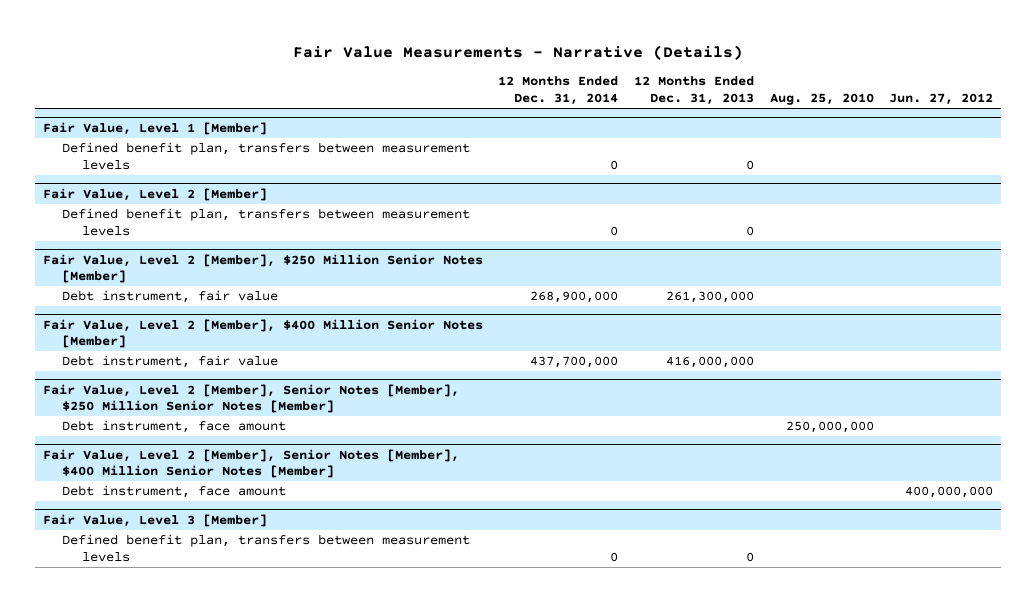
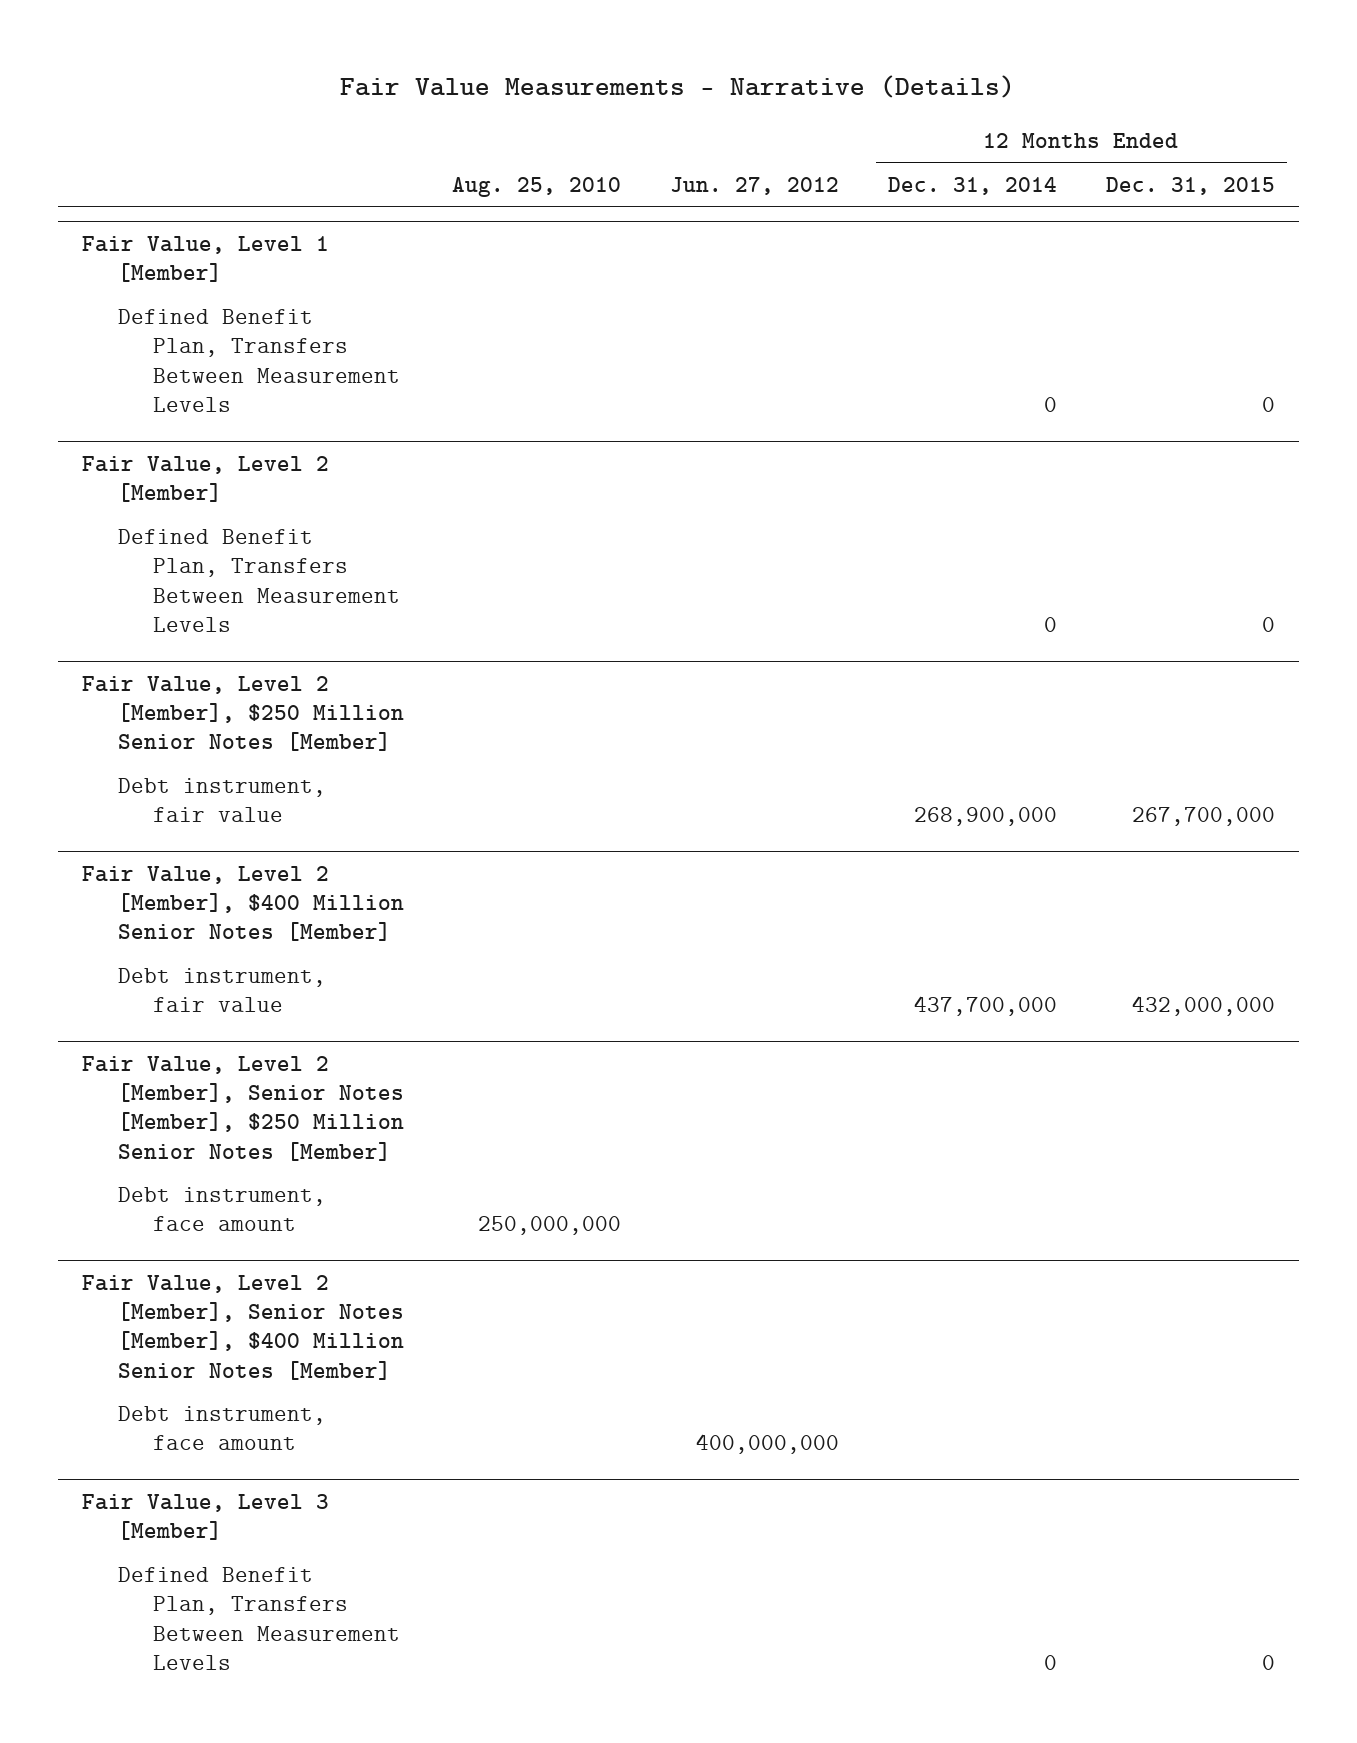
[633,76,754,106] 12 Months Ended Dec. 31, 2013 -> none
none -> [1105,176,1275,195] Dec. 31, 2015
[62,142,471,170] Defined benefit plan, transfers between measurement levels -> [117,309,401,413] Defined Benefit Plan, Transfers Between Measurement Levels
[62,208,471,236] Defined benefit plan, transfers between measurement levels -> [117,529,401,633] Defined Benefit Plan, Transfers Between Measurement Levels
[62,534,471,562] Defined benefit plan, transfers between measurement levels -> [117,1567,401,1671] Defined Benefit Plan, Transfers Between Measurement Levels

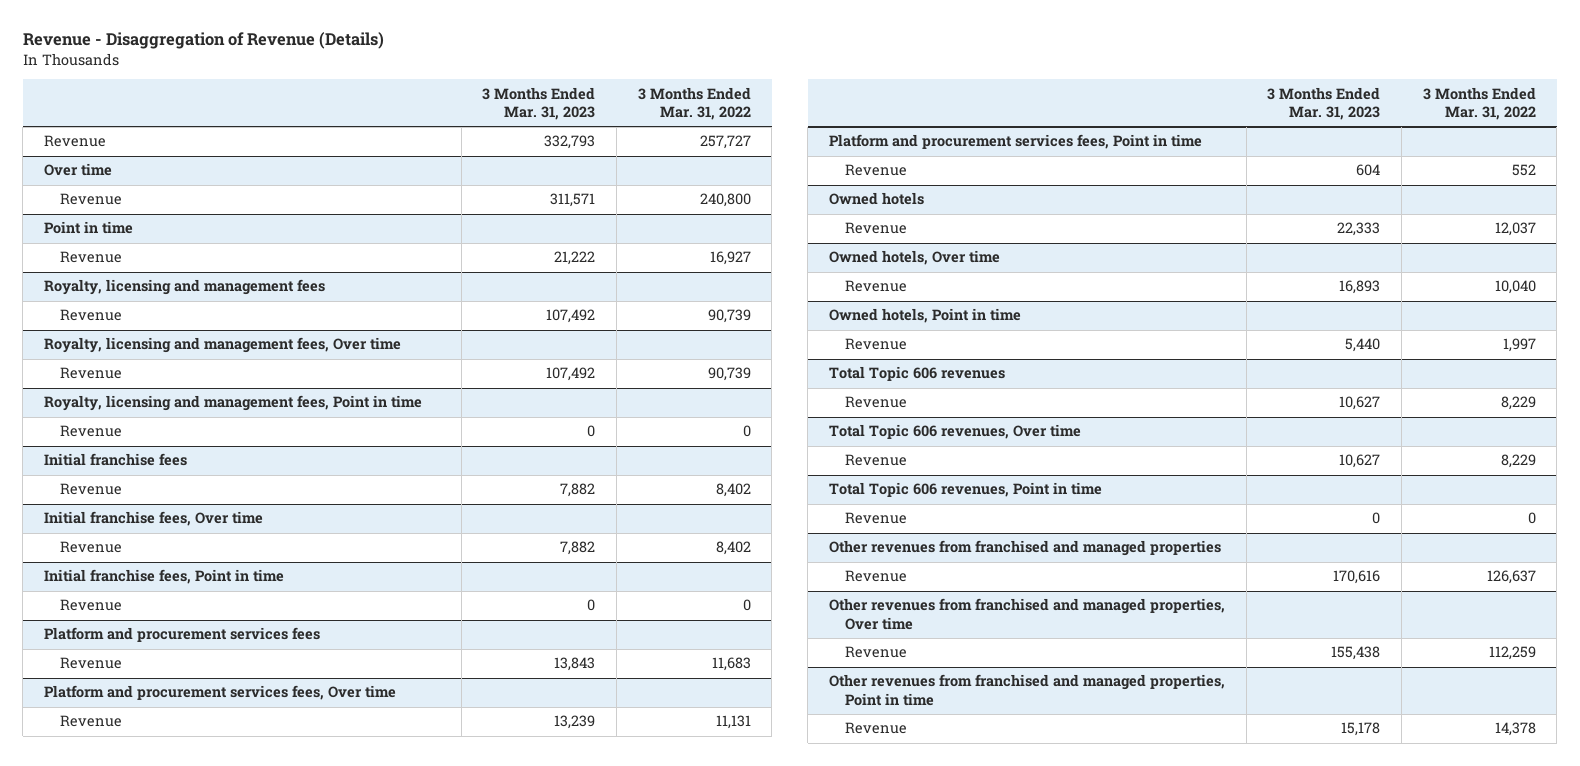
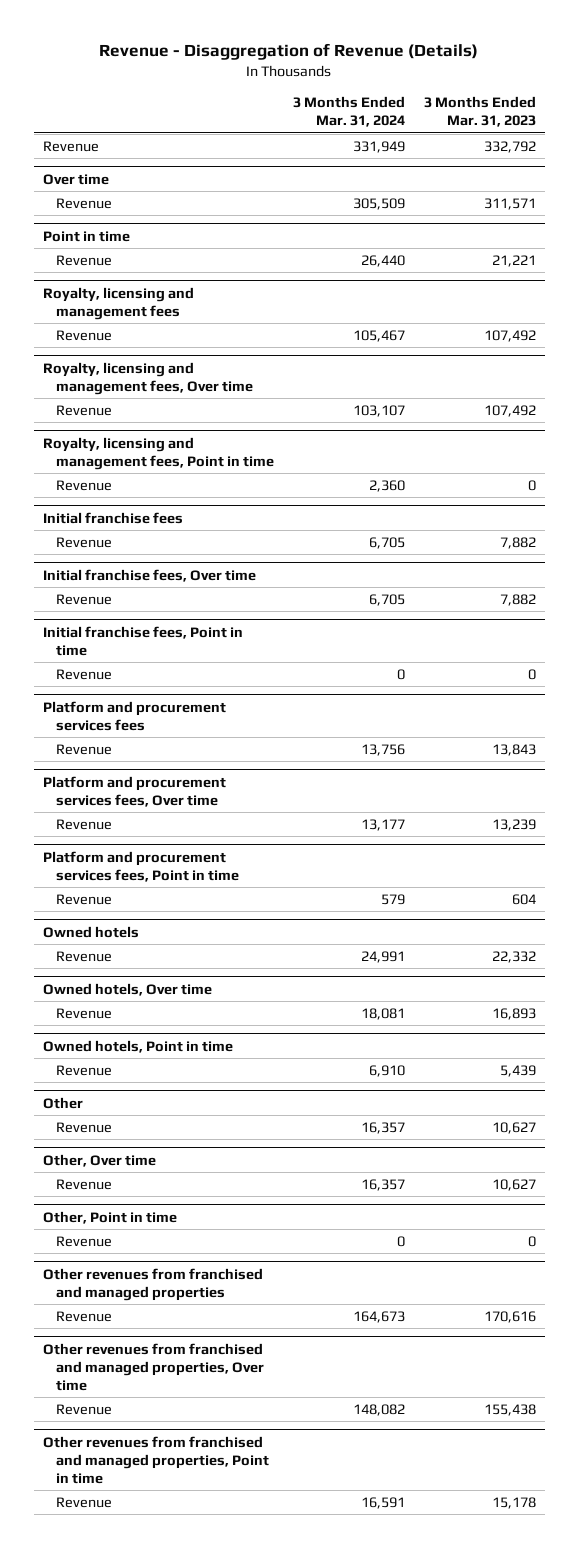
[637,86,751,121] 3 Months Ended Mar. 31, 2022 -> none
none -> [292,96,405,128] 3 Months Ended Mar. 31, 2024
[544,135,596,150] 332,793 -> [483,140,536,153] 332,792
[554,251,596,266] 21,222 -> [491,254,536,267] 21,221
[1337,222,1381,237] 22,333 -> [491,950,536,963] 22,332
[829,366,1006,382] Total Topic 606 revenues -> none
[1345,338,1381,353] 5,440 -> [499,1064,536,1077] 5,439
none -> [43,1096,84,1109] Other
[829,424,1082,440] Total Topic 606 revenues, Over time -> none
none -> [43,1153,157,1167] Other, Over time
[829,482,1103,498] Total Topic 606 revenues, Point in time -> none
none -> [43,1210,178,1224] Other, Point in time

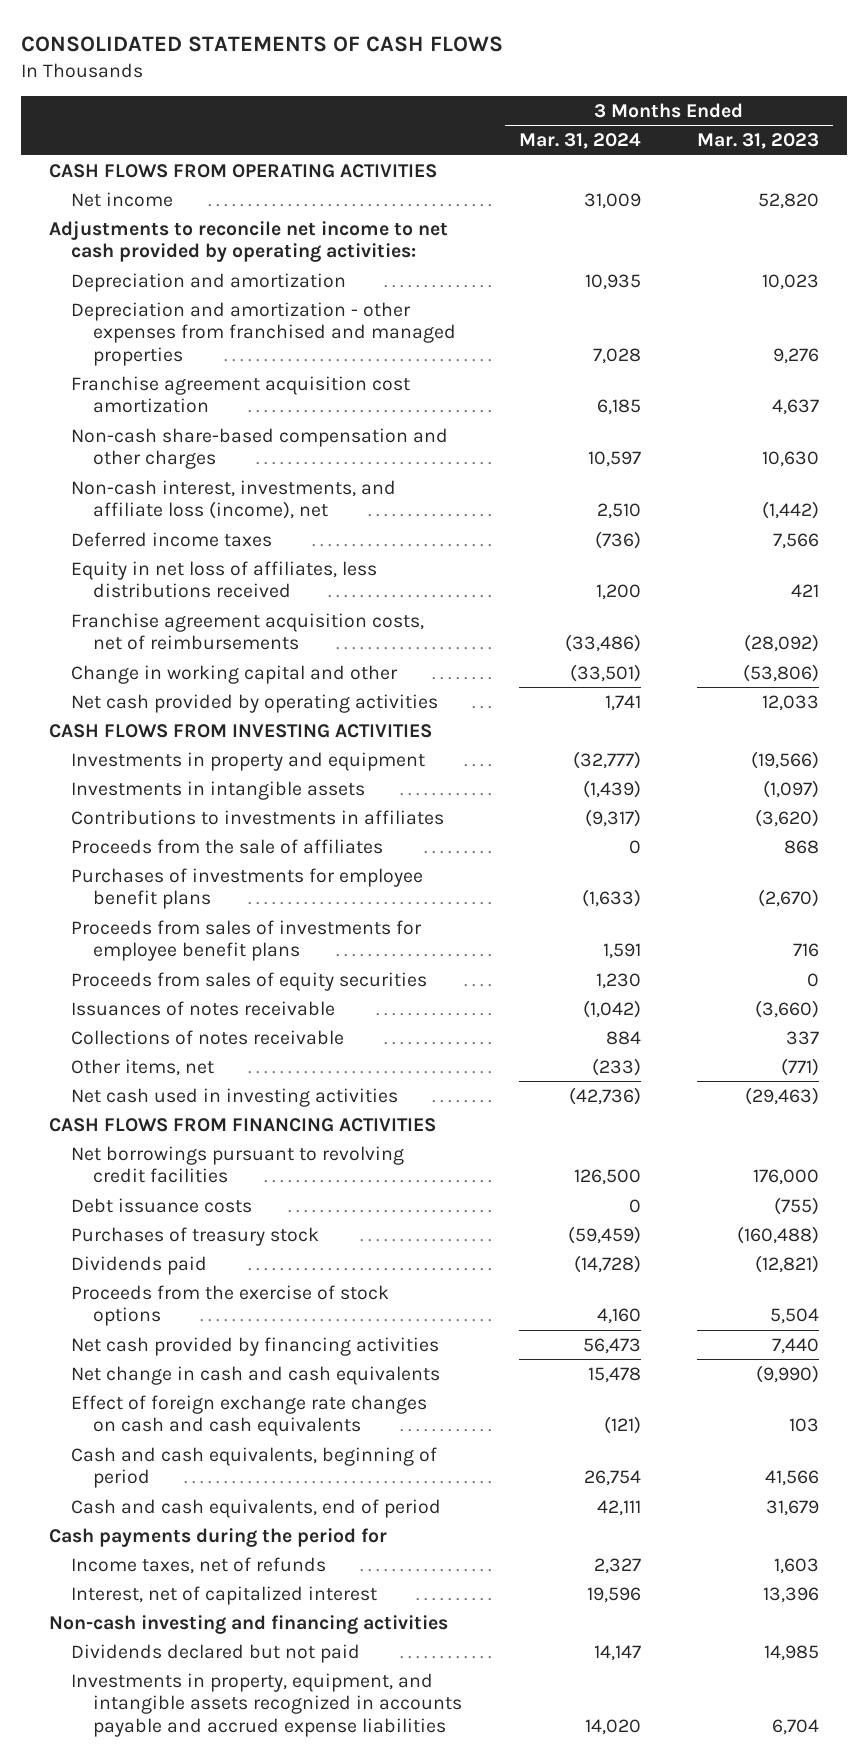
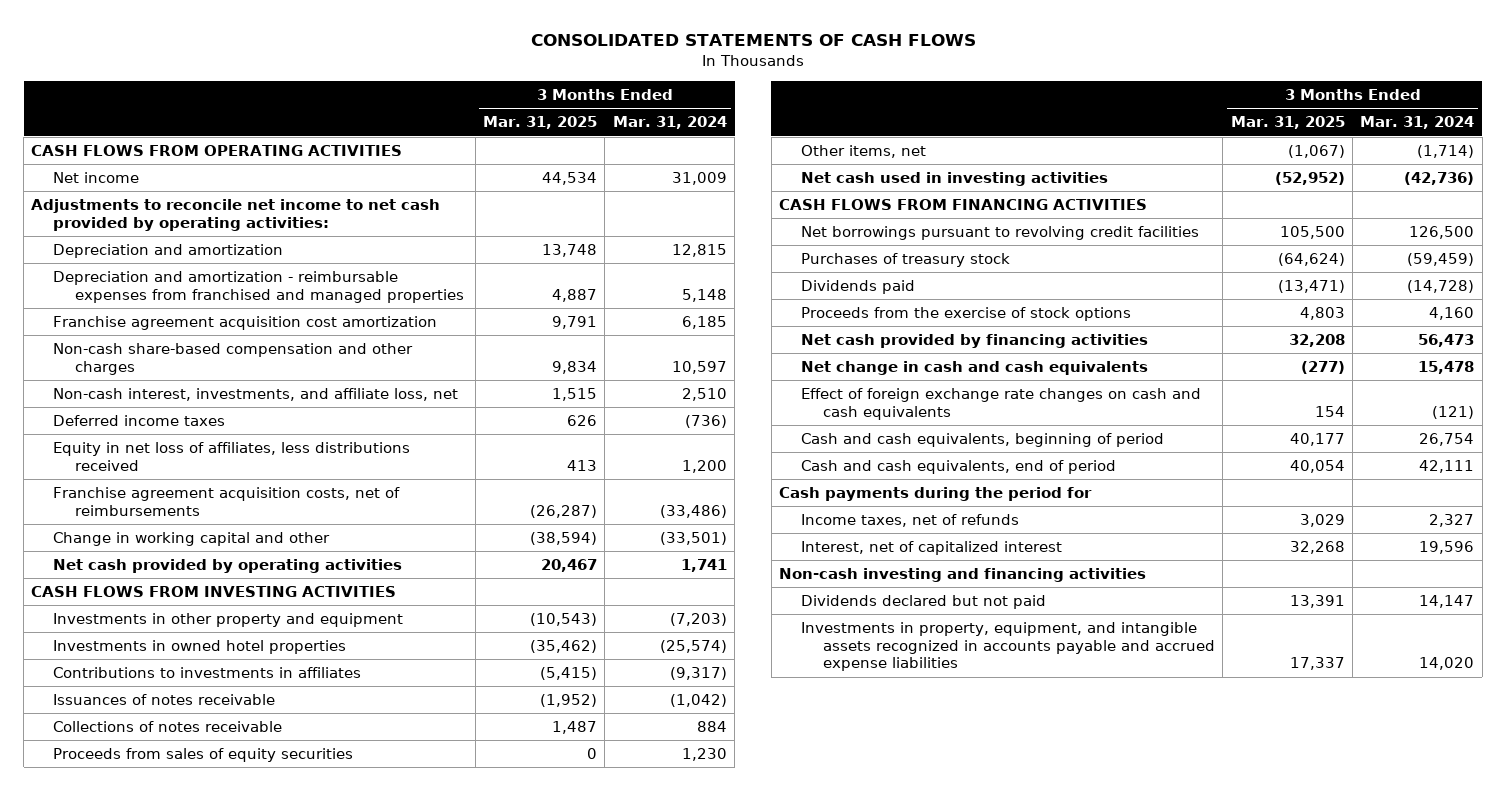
[696,133,819,150] Mar. 31, 2023 -> none
none -> [482,116,597,130] Mar. 31, 2025
[584,273,641,290] 10,935 -> [671,244,727,258] 12,815
[71,301,457,366] Depreciation and amortization - other expenses from franchised and managed properties -> [53,271,465,303] Depreciation and amortization - reimbursable expenses from franchised and managed properties
[592,347,641,364] 7,028 -> [681,288,727,302] 5,148
[71,479,397,520] Non-cash interest, investments, and affiliate loss (income), net -> [53,388,459,402] Non-cash interest, investments, and affiliate loss, net
[71,780,366,800] Investments in intangible assets -> none
[71,751,426,771] Investments in property and equipment -> [53,613,404,628] Investments in other property and equipment
[572,750,641,769] (32,777) -> [669,613,727,627] (7,203)
none -> [53,640,347,655] Investments in owned hotel properties
[71,838,384,854] Proceeds from the sale of affiliates -> none
[71,867,424,910] Purchases of investments for employee benefit plans -> none
[71,919,423,962] Proceeds from sales of investments for employee benefit plans -> none
[71,971,428,991] Proceeds from sales of equity securities -> [53,748,354,763] Proceeds from sales of equity securities
[591,1057,641,1076] (233) -> [1417,145,1475,159] (1,714)
[71,1197,253,1213] Debt issuance costs -> none

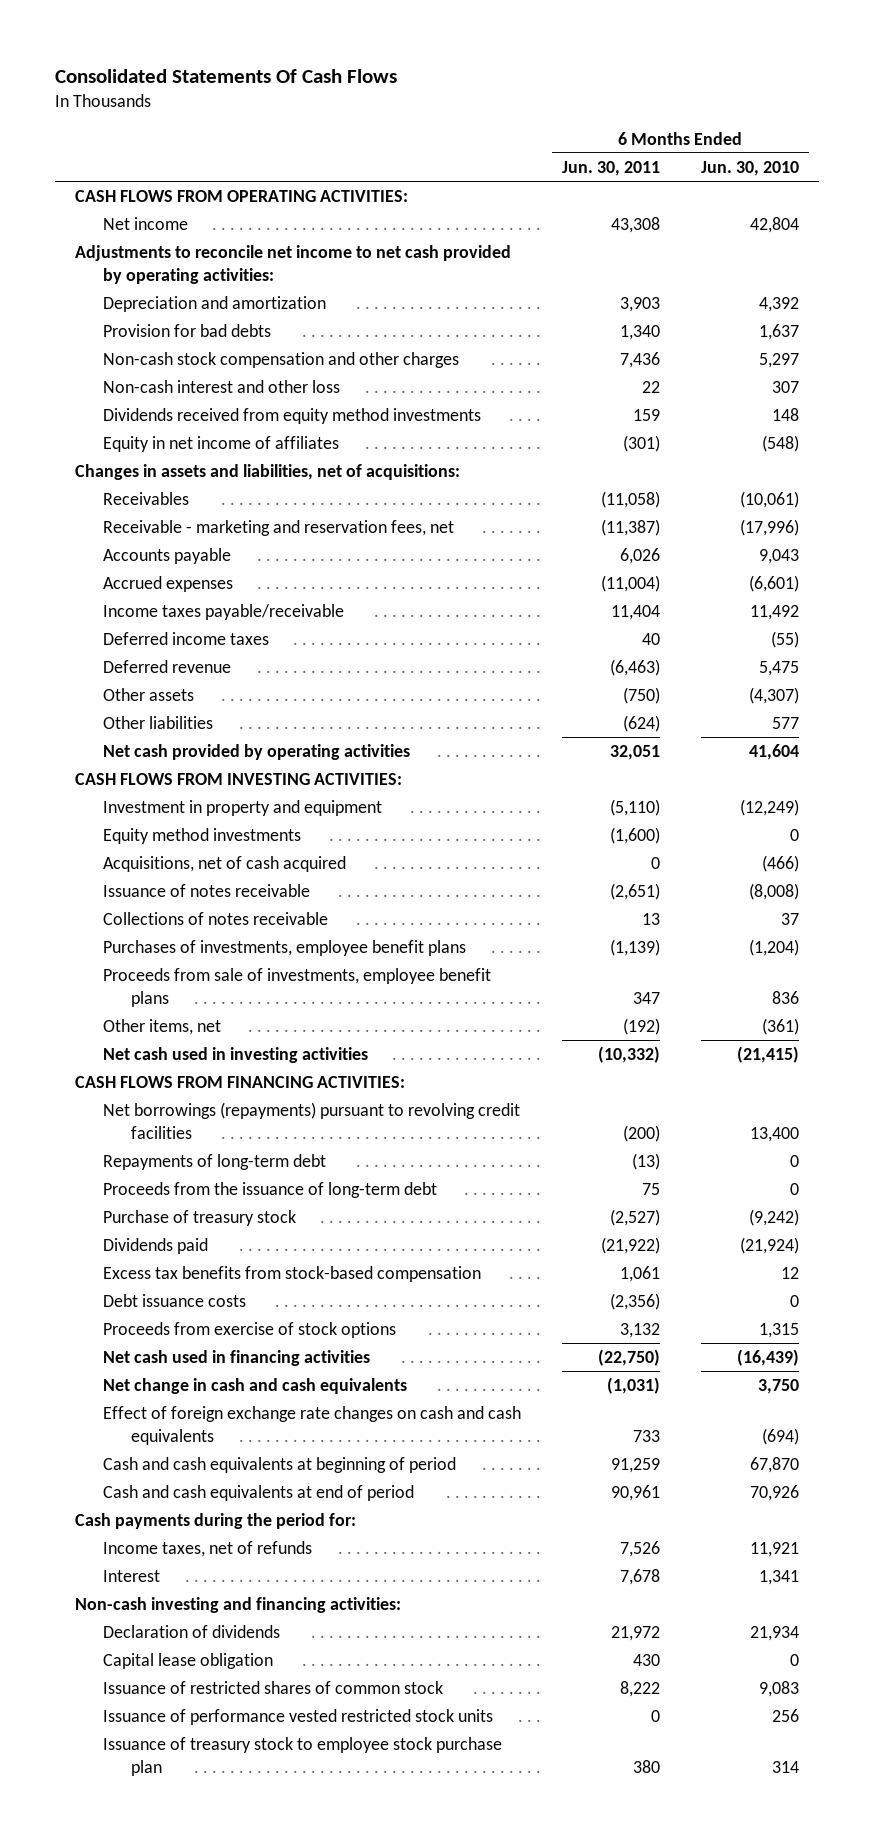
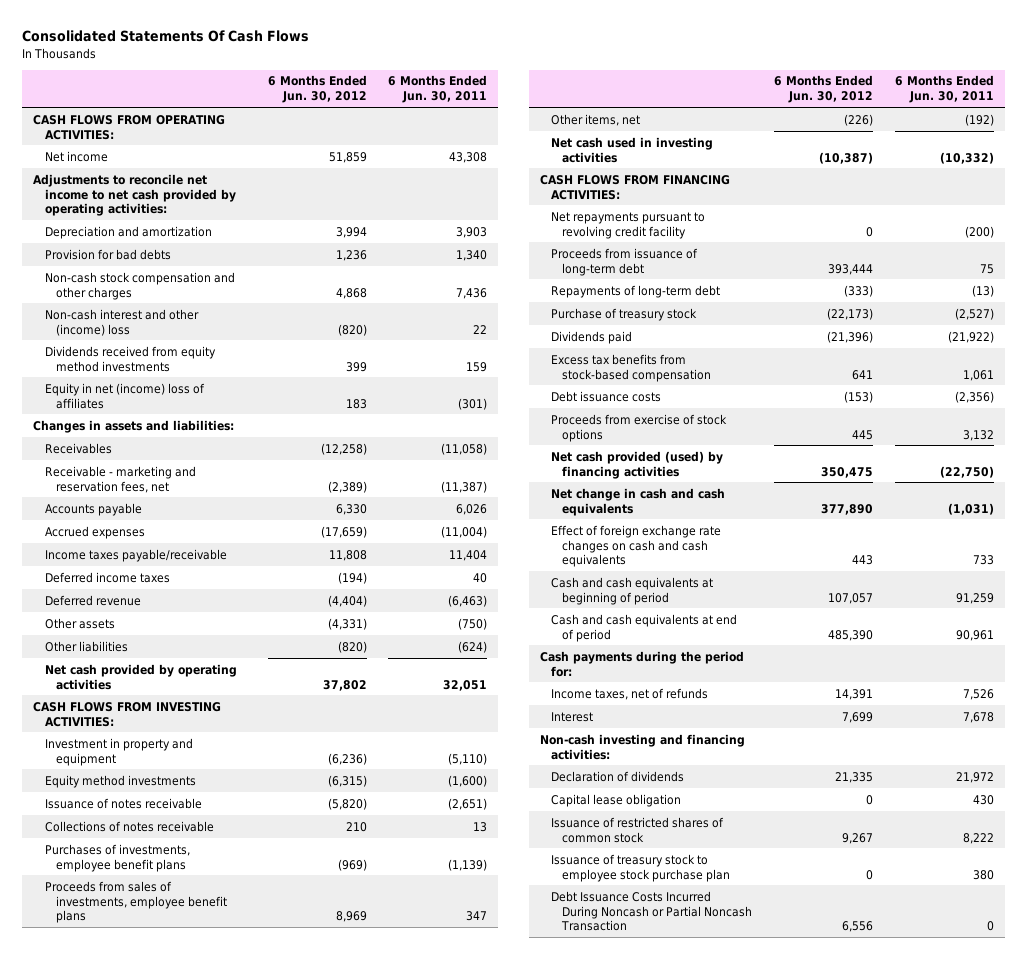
[700,160,799,176] Jun. 30, 2010 -> none
none -> [267,75,367,104] 6 Months Ended Jun. 30, 2012
[103,379,341,393] Non-cash interest and other loss -> [44,308,199,336] Non-cash interest and other (income) loss
[103,435,340,452] Equity in net income of affiliates -> [44,382,205,409] Equity in net (income) loss of affiliates
[75,463,461,480] Changes in assets and liabilities, net of acquisitions: -> [33,419,235,433] Changes in assets and liabilities:
[103,855,347,872] Acquisitions, net of cash acquired -> none
[103,967,492,1007] Proceeds from sale of investments, employee benefit plans -> [44,880,227,924] Proceeds from sales of investments, employee benefit plans
[103,1101,521,1139] Net borrowings (repayments) pursuant to revolving credit facilities -> [550,211,705,239] Net repayments pursuant to revolving credit facility
none -> [550,247,698,276] Proceeds from issuance of long-term debt
[103,1181,438,1198] Proceeds from the issuance of long-term debt -> none
[103,1349,371,1366] Net cash used in financing activities -> [550,450,723,479] Net cash provided (used) by financing activities
[103,1708,494,1725] Issuance of performance vested restricted stock units -> none
none -> [550,890,753,932] Debt Issuance Costs Incurred During Noncash or Partial Noncash Transaction

